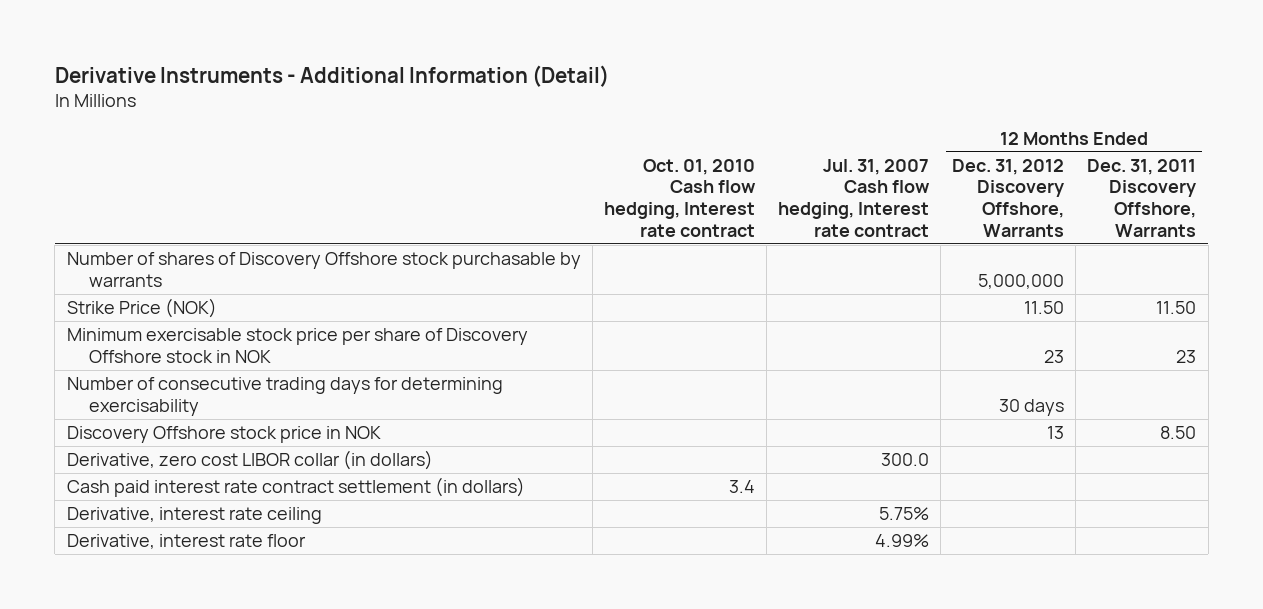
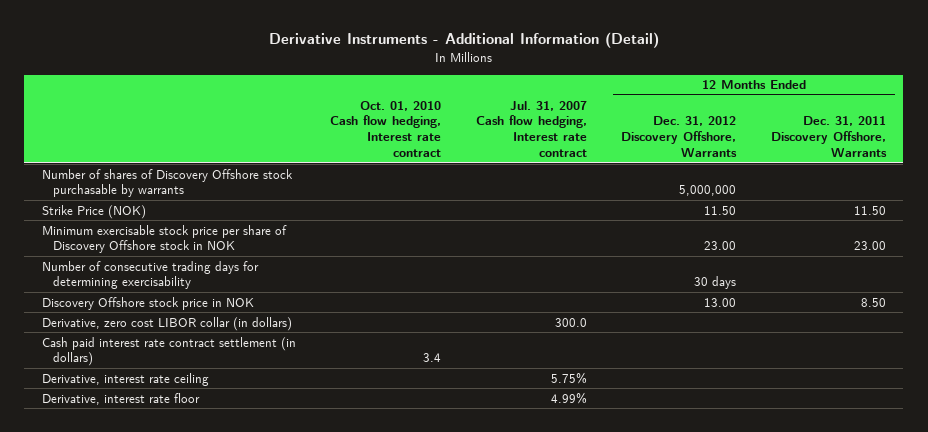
[1044,349,1065,363] 23 -> [704,241,737,251] 23.00
[1176,349,1197,363] 23 -> [854,241,887,251] 23.00
[1047,426,1065,440] 13 -> [704,297,737,307] 13.00

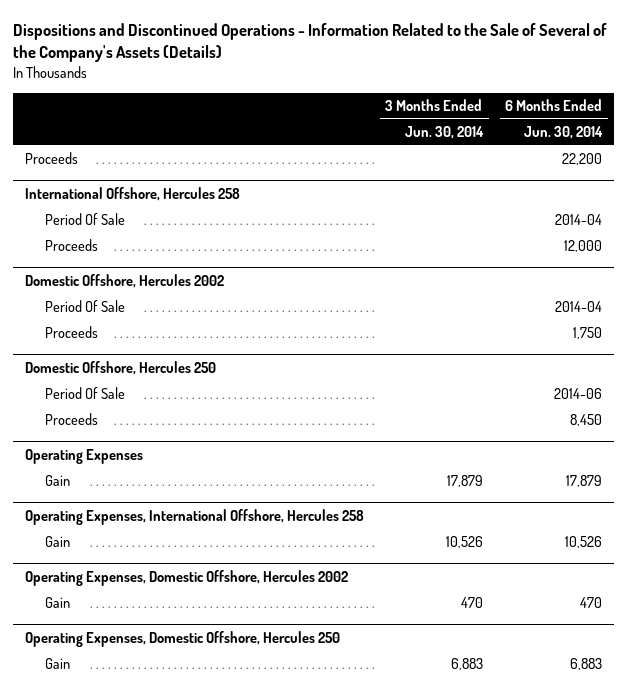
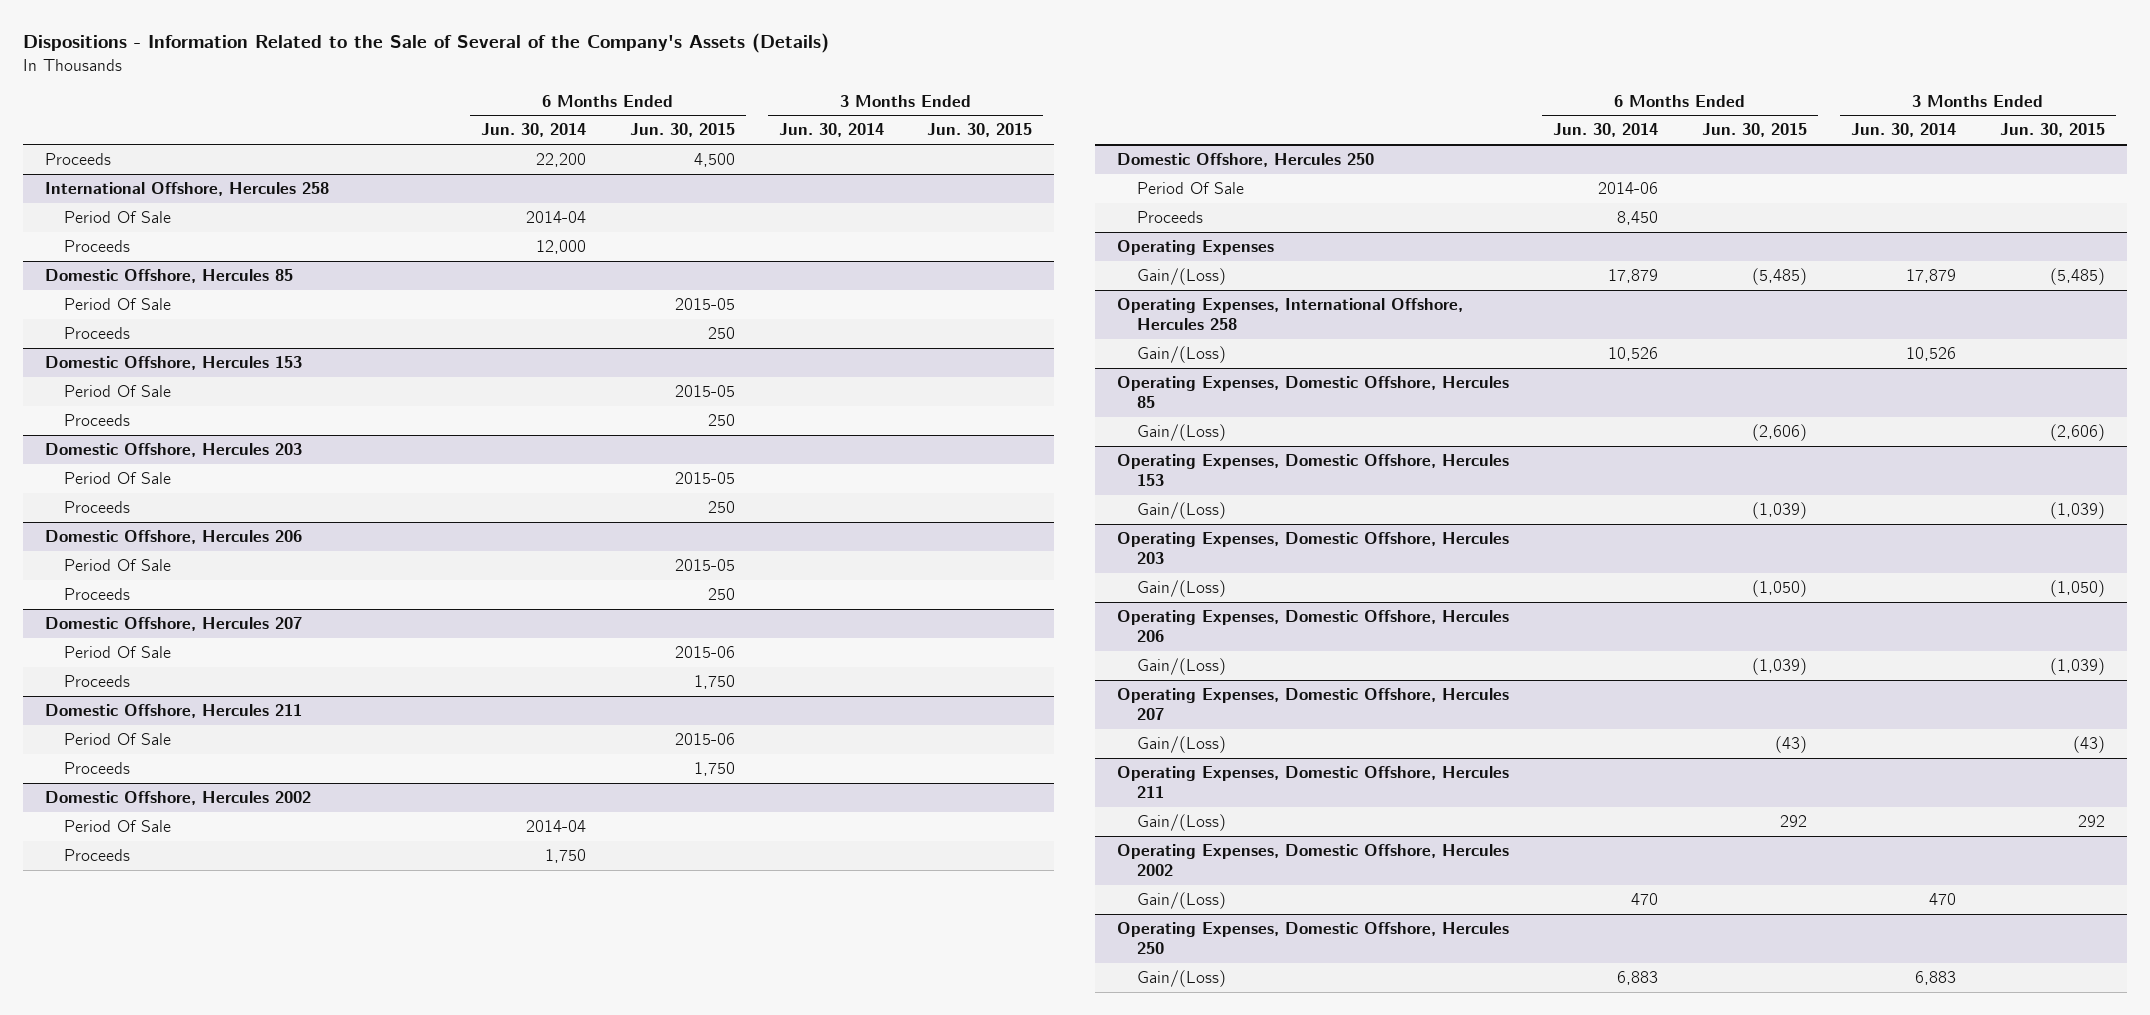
[13,22,608,63] Dispositions and Discontinued Operations - Information Related to the Sale of Several of the Company's Assets (Details) -> [23,33,830,54] Dispositions - Information Related to the Sale of Several of the Company's Assets (Details)
none -> [629,123,735,138] Jun. 30, 2015
none -> [927,123,1033,138] Jun. 30, 2015
none -> [44,268,293,283] Domestic Offshore, Hercules 85
none -> [64,297,172,310] Period Of Sale
none -> [64,326,131,339] Proceeds
none -> [44,355,302,370] Domestic Offshore, Hercules 153
none -> [64,384,172,397] Period Of Sale
none -> [64,413,131,426] Proceeds
none -> [44,442,302,457] Domestic Offshore, Hercules 203
none -> [64,471,172,484] Period Of Sale
none -> [64,500,131,513] Proceeds
none -> [44,529,302,544] Domestic Offshore, Hercules 206
none -> [64,558,172,571] Period Of Sale
none -> [64,587,131,600] Proceeds
none -> [44,616,302,631] Domestic Offshore, Hercules 207
none -> [64,645,172,658] Period Of Sale
none -> [64,674,131,687] Proceeds
none -> [44,703,302,718] Domestic Offshore, Hercules 211
none -> [64,732,172,745] Period Of Sale
none -> [64,761,131,774] Proceeds
[44,475,70,487] Gain -> [1136,267,1226,285] Gain/(Loss)
[44,536,70,548] Gain -> [1136,345,1226,363] Gain/(Loss)
none -> [1117,375,1510,408] Operating Expenses, Domestic Offshore, Hercules 85
none -> [1136,423,1226,441] Gain/(Loss)
none -> [1117,453,1510,486] Operating Expenses, Domestic Offshore, Hercules 153
none -> [1136,501,1226,519] Gain/(Loss)
none -> [1117,531,1510,564] Operating Expenses, Domestic Offshore, Hercules 203
none -> [1136,579,1226,597] Gain/(Loss)
none -> [1117,609,1510,642] Operating Expenses, Domestic Offshore, Hercules 206
none -> [1136,657,1226,675] Gain/(Loss)
none -> [1117,687,1510,720] Operating Expenses, Domestic Offshore, Hercules 207
none -> [1136,735,1226,753] Gain/(Loss)
none -> [1117,765,1510,798] Operating Expenses, Domestic Offshore, Hercules 211
none -> [1136,813,1226,831] Gain/(Loss)
[44,597,70,609] Gain -> [1136,891,1226,909] Gain/(Loss)
[44,658,70,670] Gain -> [1136,969,1226,987] Gain/(Loss)

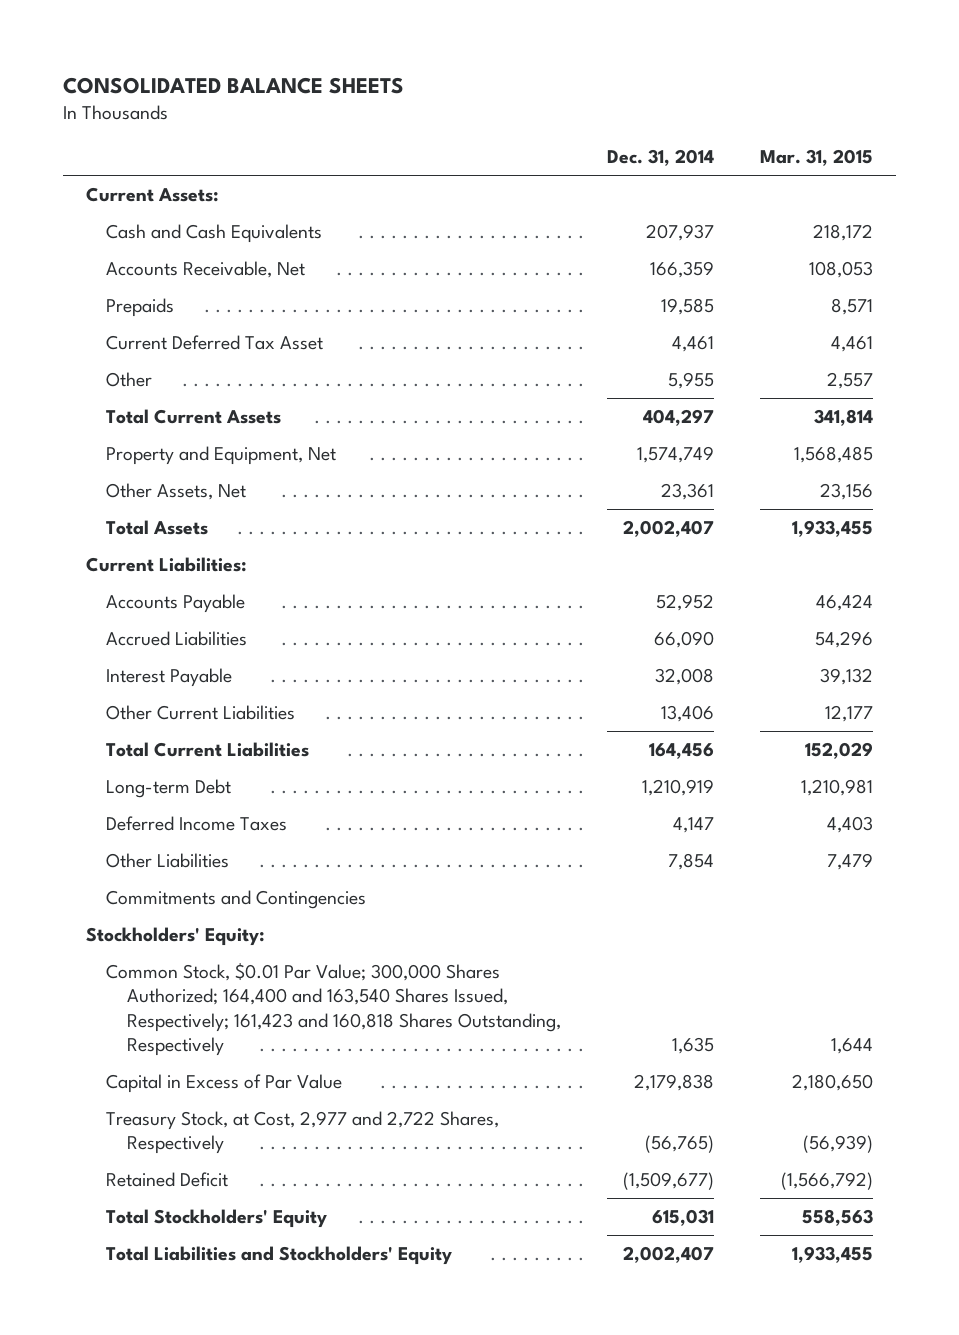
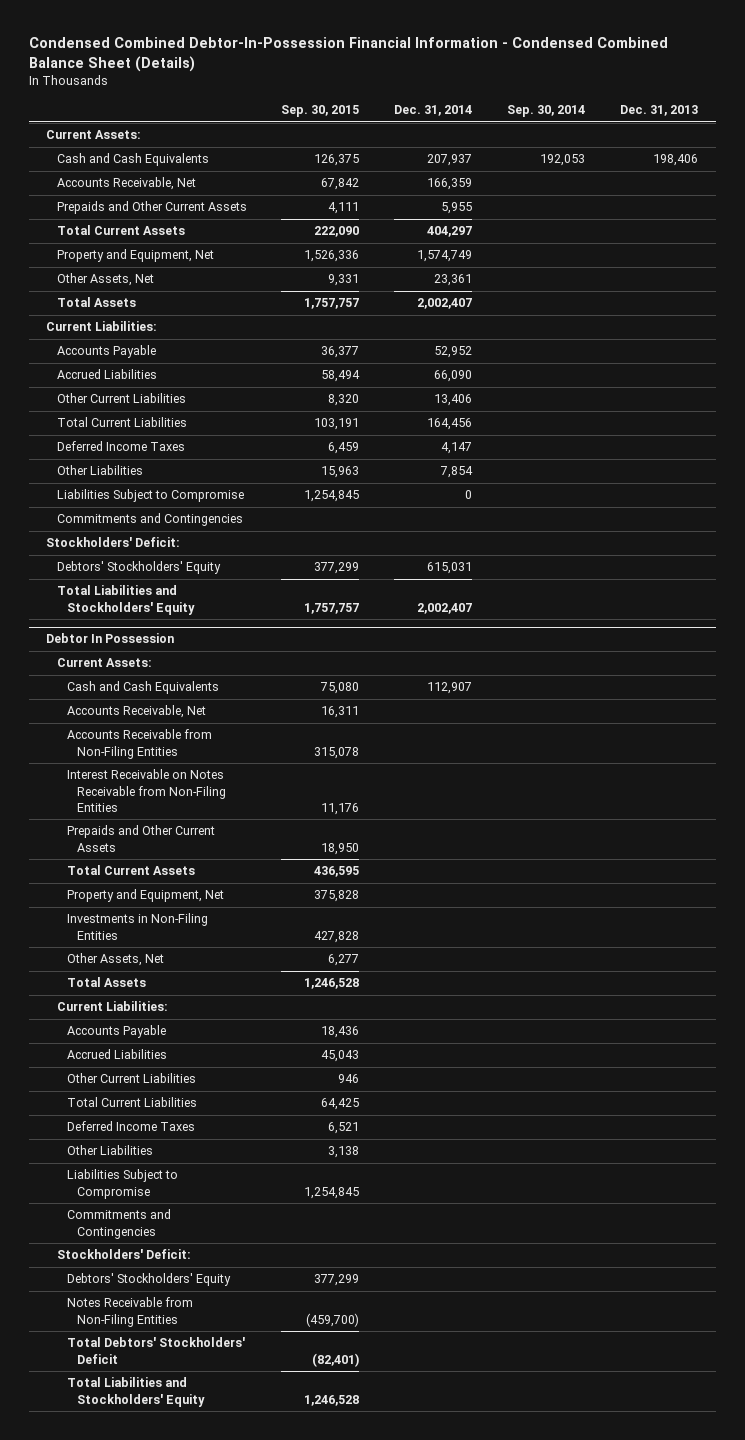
[62,76,404,94] CONSOLIDATED BALANCE SHEETS -> [28,37,668,73] Condensed Combined Debtor-In-Possession Financial Information - Condensed Combined Balance Sheet (Details)
[760,149,874,167] Mar. 31, 2015 -> none
none -> [281,105,360,118] Sep. 30, 2015
none -> [507,105,586,118] Sep. 30, 2014
none -> [620,105,699,117] Dec. 31, 2013
[106,297,175,317] Prepaids -> none
[106,334,324,350] Current Deferred Tax Asset -> none
[106,371,153,387] Other -> [56,201,247,215] Prepaids and Other Current Assets
[106,667,233,687] Interest Payable -> none
[106,778,232,798] Long-term Debt -> none
none -> [56,489,244,503] Liabilities Subject to Compromise
[106,962,562,1057] Common Stock, $0.01 Par Value; 300,000 Shares Authorized; 164,400 and 163,540 Shares Issued, Respectively; 161,423 and 160,818 Shares Outstanding, Respectively -> none
[106,1073,343,1093] Capital in Excess of Par Value -> none
[106,1110,500,1155] Treasury Stock, at Cost, 2,977 and 2,722 Shares, Respectively -> none
[106,1171,229,1187] Retained Deficit -> none
[85,926,265,946] Stockholders' Equity: -> [46,537,181,548] Stockholders' Deficit:
[106,1208,328,1228] Total Stockholders' Equity -> [56,561,221,575] Debtors' Stockholders' Equity
none -> [46,633,175,644] Debtor In Possession
none -> [56,658,152,668] Current Assets:
none -> [66,681,219,695] Cash and Cash Equivalents
none -> [66,705,206,719] Accounts Receivable, Net
none -> [66,729,212,759] Accounts Receivable from Non-Filing Entities
none -> [66,769,227,812] Interest Receivable on Notes Receivable from Non-Filing Entities
none -> [66,825,215,852] Prepaids and Other Current Assets
none -> [66,865,195,876] Total Current Assets
none -> [66,889,224,903] Property and Equipment, Net
none -> [66,913,208,940] Investments in Non-Filing Entities
none -> [66,953,164,967] Other Assets, Net
none -> [66,977,146,988] Total Assets
none -> [56,1001,168,1012] Current Liabilities:
none -> [66,1025,166,1039] Accounts Payable
none -> [66,1049,167,1060] Accrued Liabilities
none -> [66,1073,196,1084] Other Current Liabilities
none -> [66,1097,197,1108] Total Current Liabilities
none -> [66,1121,195,1132] Deferred Income Taxes
none -> [66,1145,153,1156] Other Liabilities
none -> [66,1169,178,1199] Liabilities Subject to Compromise
none -> [66,1209,171,1239] Commitments and Contingencies
none -> [56,1249,191,1260] Stockholders' Deficit:
none -> [66,1273,231,1287] Debtors' Stockholders' Equity
none -> [66,1297,193,1327] Notes Receivable from Non-Filing Entities
none -> [66,1337,245,1364] Total Debtors' Stockholders' Deficit
none -> [66,1377,206,1407] Total Liabilities and Stockholders' Equity

